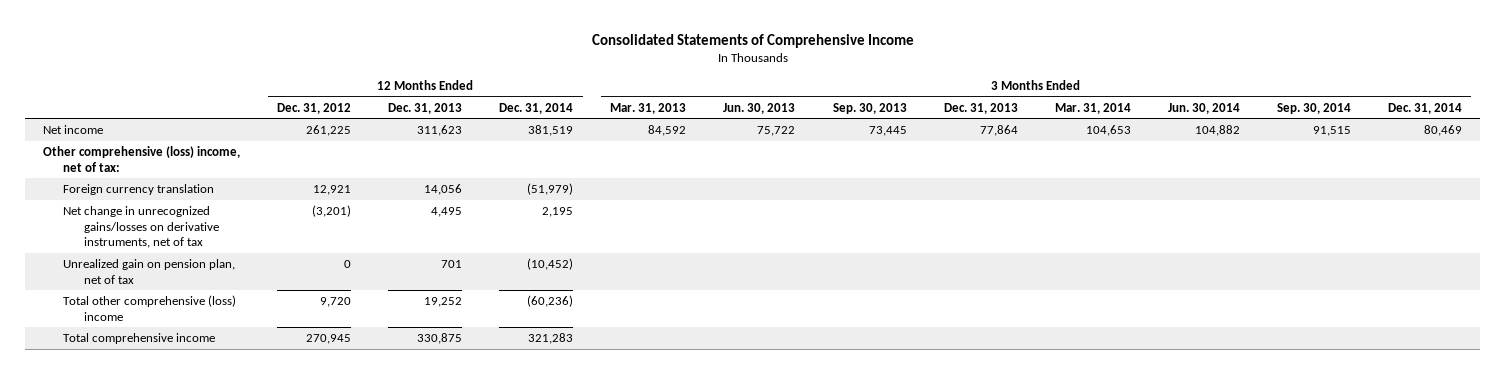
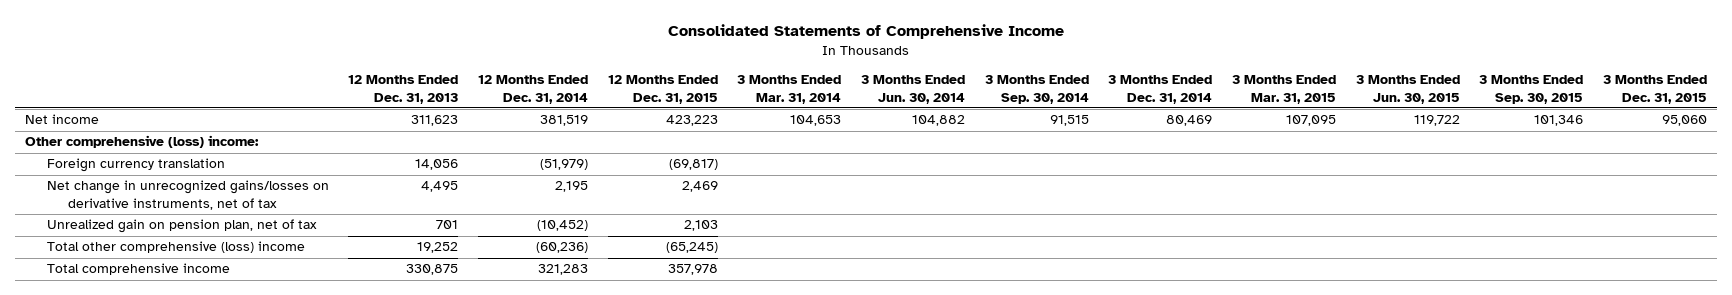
[277,102,352,114] Dec. 31, 2012 -> none
[610,102,687,114] Mar. 31, 2013 -> none
[723,102,796,114] Jun. 30, 2013 -> none
[832,102,907,114] Sep. 30, 2013 -> none
[943,102,1018,114] Dec. 31, 2013 -> none
none -> [607,74,718,104] 12 Months Ended Dec. 31, 2015
none -> [1232,74,1337,104] 3 Months Ended Mar. 31, 2015
none -> [1355,74,1460,104] 3 Months Ended Jun. 30, 2015
none -> [1479,74,1584,104] 3 Months Ended Sep. 30, 2015
none -> [1602,74,1707,104] 3 Months Ended Dec. 31, 2015
[43,146,241,172] Other comprehensive (loss) income, net of tax: -> [25,135,260,149] Other comprehensive (loss) income:

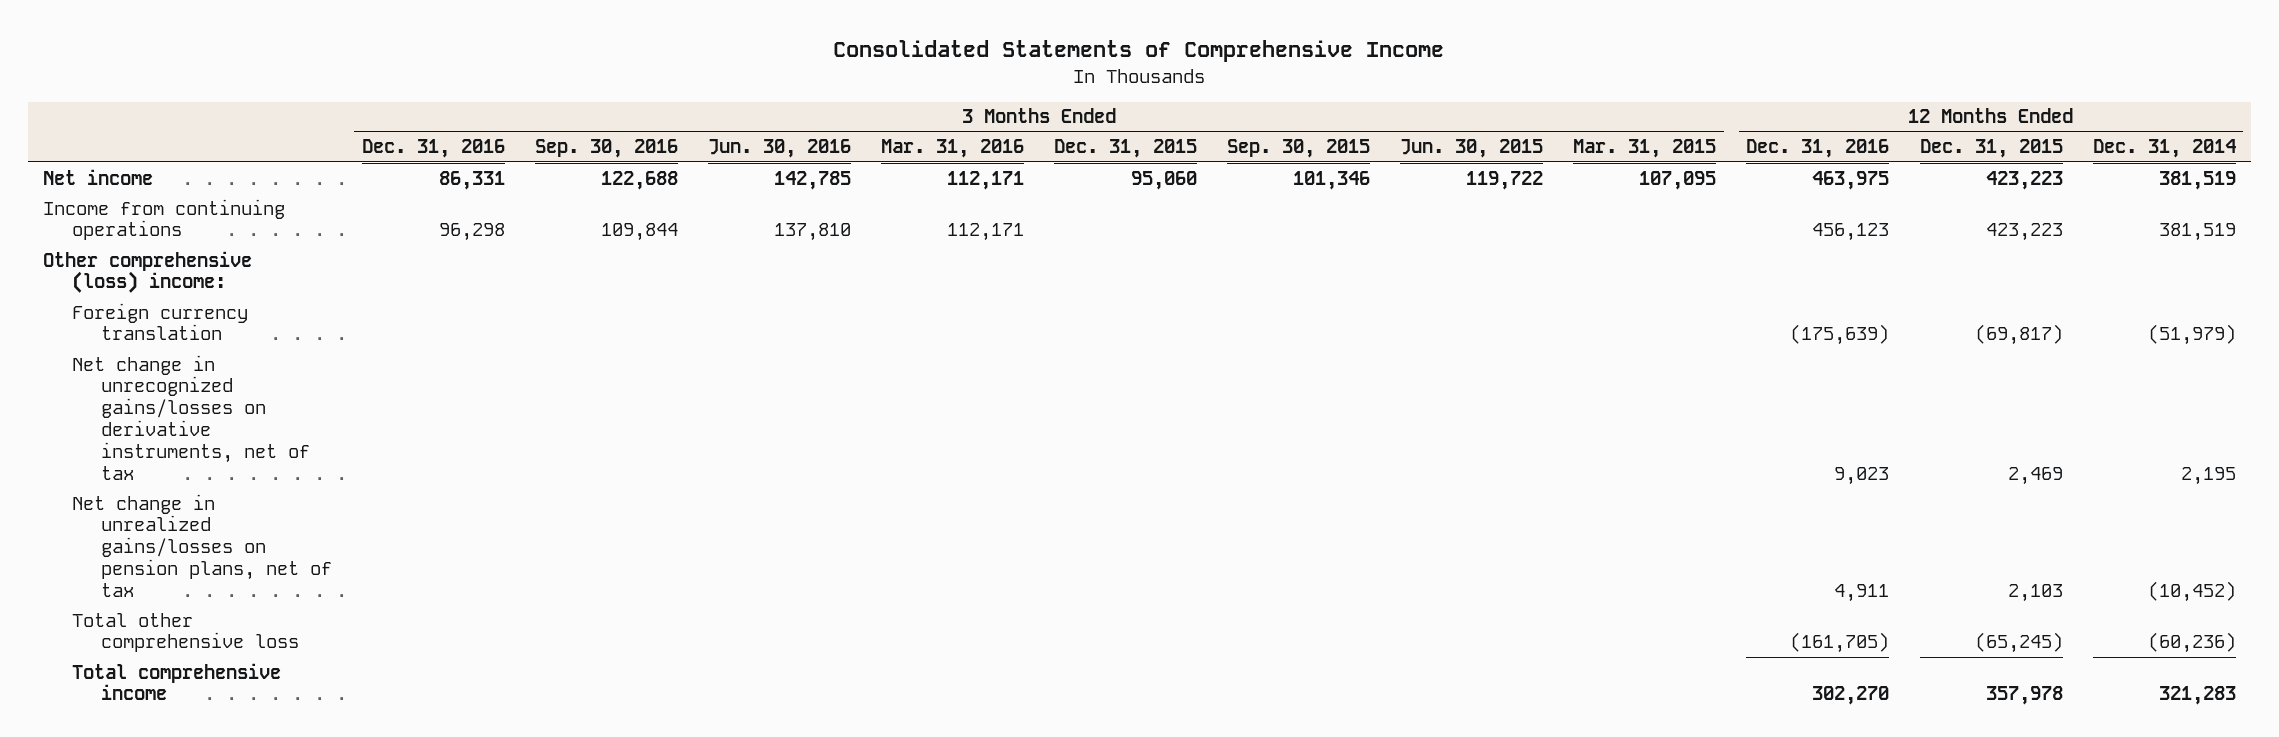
[348,74,459,104] 12 Months Ended Dec. 31, 2013 -> none
[737,74,842,104] 3 Months Ended Mar. 31, 2014 -> none
[861,74,966,104] 3 Months Ended Jun. 30, 2014 -> none
[984,74,1089,104] 3 Months Ended Sep. 30, 2014 -> none
[1108,74,1213,104] 3 Months Ended Dec. 31, 2014 -> none
none -> [361,139,505,159] Dec. 31, 2016
none -> [534,139,678,159] Sep. 30, 2016
none -> [707,139,851,159] Jun. 30, 2016
none -> [880,139,1024,159] Mar. 31, 2016
none -> [1746,139,1890,159] Dec. 31, 2016
none -> [43,198,286,241] Income from continuing operations
[46,219,317,234] Unrealized gain on pension plan, net of tax -> [71,493,332,598] Net change in unrealized gains/losses on pension plans, net of tax
[46,241,305,254] Total other comprehensive (loss) income -> [71,612,299,653] Total other comprehensive loss

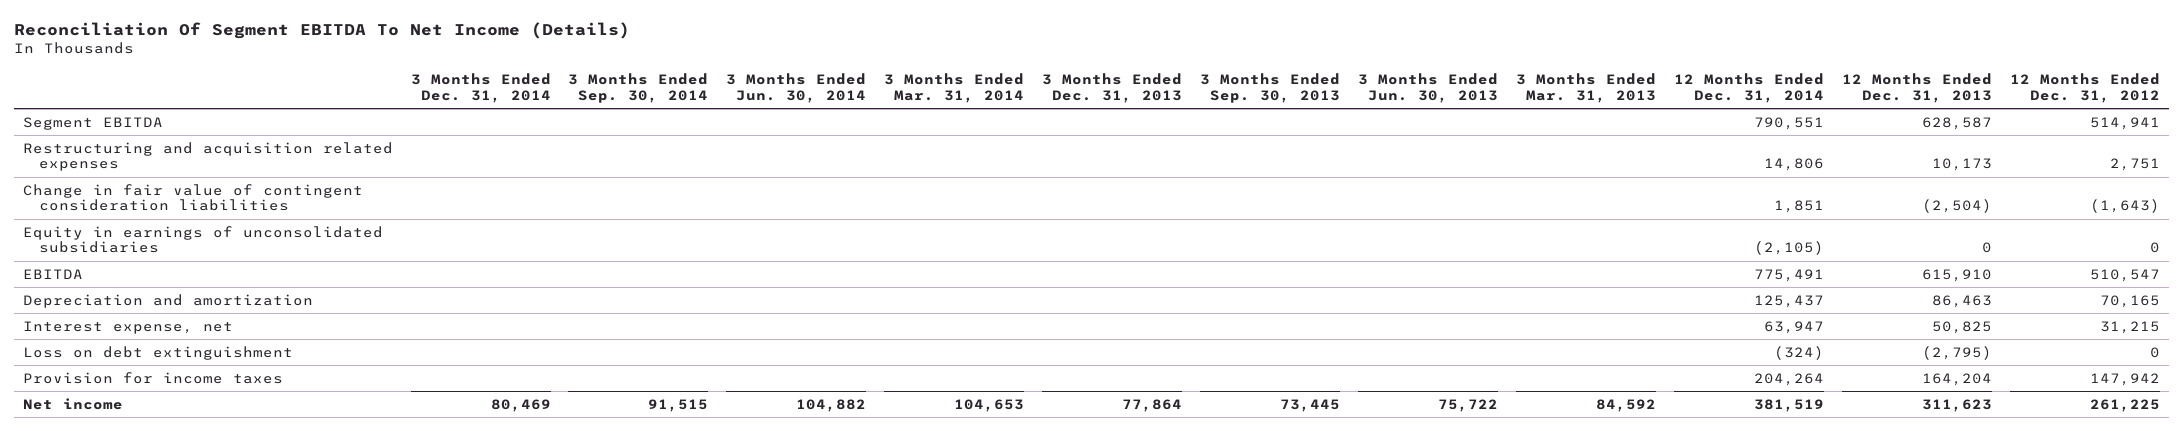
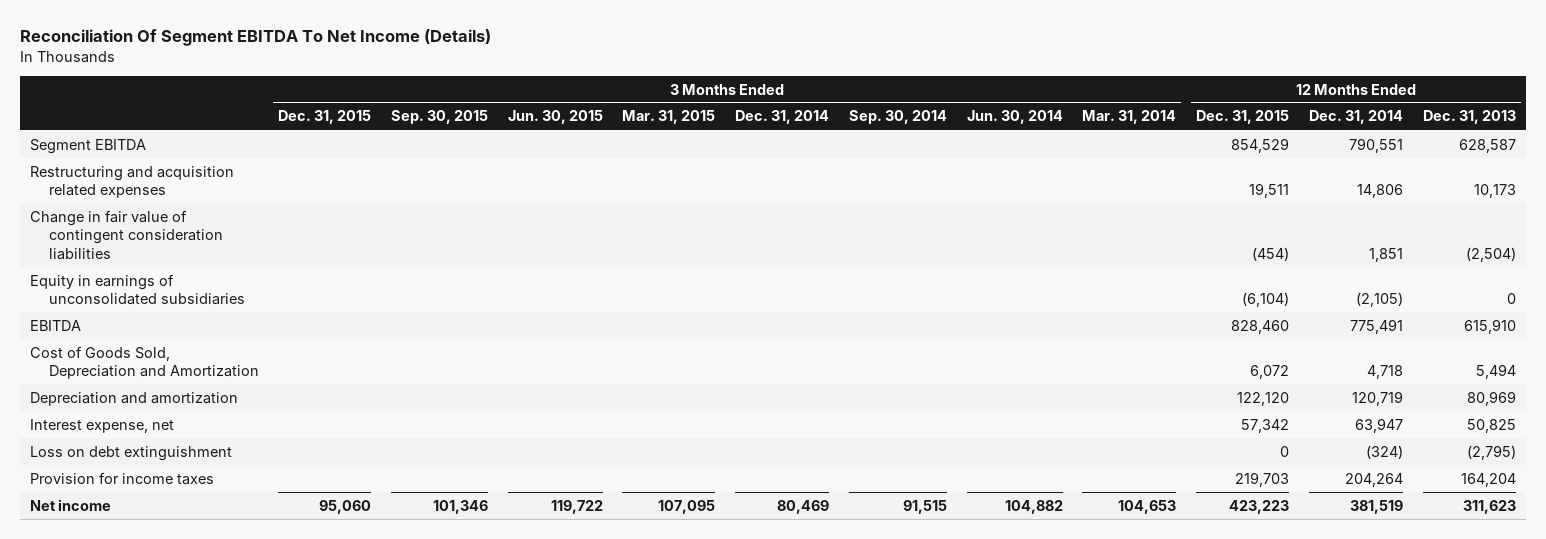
[1042,73,1183,103] 3 Months Ended Dec. 31, 2013 -> none
[1200,73,1341,103] 3 Months Ended Sep. 30, 2013 -> none
[1358,73,1499,103] 3 Months Ended Jun. 30, 2013 -> none
[1515,73,1656,103] 3 Months Ended Mar. 31, 2013 -> none
[2009,73,2160,103] 12 Months Ended Dec. 31, 2012 -> none
none -> [278,110,372,125] Dec. 31, 2015
none -> [391,110,489,125] Sep. 30, 2015
none -> [507,110,603,125] Jun. 30, 2015
none -> [622,110,716,125] Mar. 31, 2015
none -> [1196,110,1290,125] Dec. 31, 2015
none -> [30,345,259,380] Cost of Goods Sold, Depreciation and Amortization
[1753,294,1824,308] 125,437 -> [1351,390,1403,406] 120,719
[1931,294,1992,308] 86,463 -> [1466,390,1516,406] 80,969

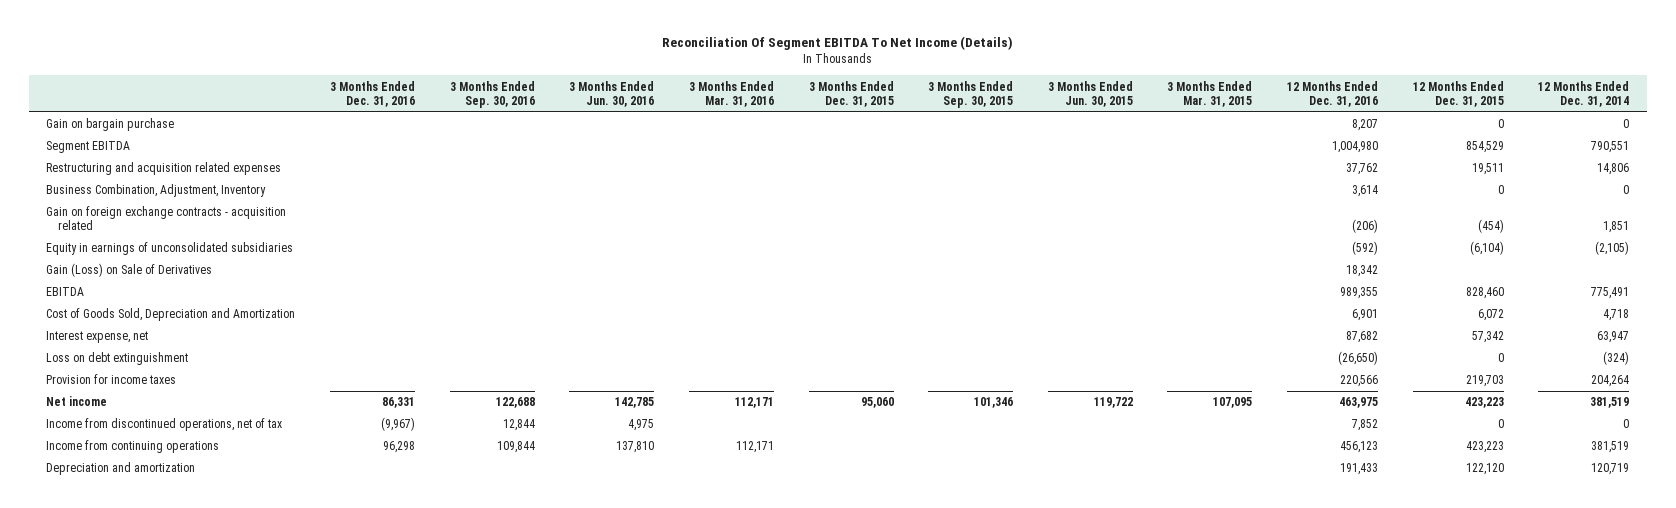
[735,110,830,125] Dec. 31, 2014 -> none
[848,110,947,125] Sep. 30, 2014 -> none
[966,110,1063,125] Jun. 30, 2014 -> none
[1082,110,1177,125] Mar. 31, 2014 -> none
[1422,110,1516,125] Dec. 31, 2013 -> none
none -> [329,80,415,107] 3 Months Ended Dec. 31, 2016
none -> [449,80,535,108] 3 Months Ended Sep. 30, 2016
none -> [569,80,655,107] 3 Months Ended Jun. 30, 2016
none -> [688,80,774,107] 3 Months Ended Mar. 31, 2016
none -> [1287,80,1379,107] 12 Months Ended Dec. 31, 2016
none -> [46,118,175,132] Gain on bargain purchase
none -> [46,184,267,198] Business Combination, Adjustment, Inventory
[30,209,223,260] Change in fair value of contingent consideration liabilities -> [46,206,287,231] Gain on foreign exchange contracts - acquisition related
none -> [46,263,213,278] Gain (Loss) on Sale of Derivatives
none -> [46,418,283,432] Income from discontinued operations, net of tax
none -> [46,440,220,454] Income from continuing operations
[30,391,239,406] Depreciation and amortization -> [46,462,196,476] Depreciation and amortization

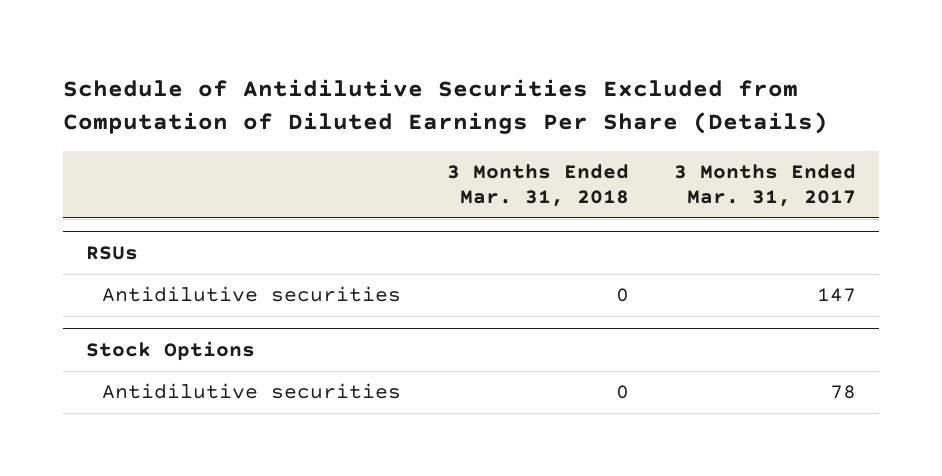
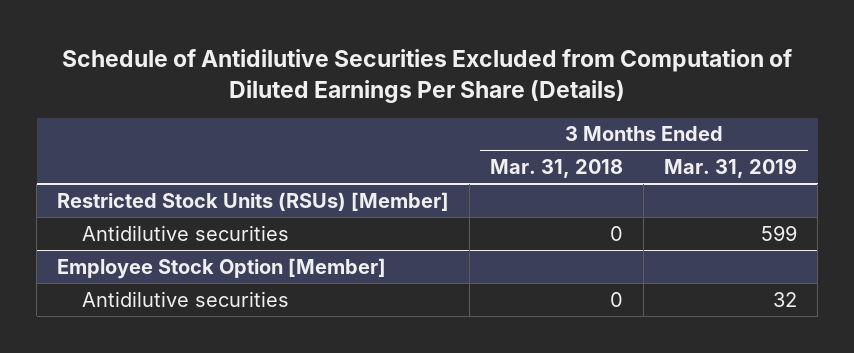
[674,163,857,208] 3 Months Ended Mar. 31, 2017 -> none
none -> [664,158,798,179] Mar. 31, 2019
[85,245,138,260] RSUs -> [57,191,450,211] Restricted Stock Units (RSUs) [Member]
[85,340,255,361] Stock Options -> [57,257,387,279] Employee Stock Option [Member]

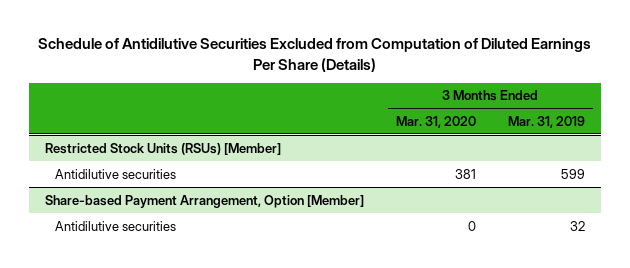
[490,159,624,179] Mar. 31, 2018 -> none
none -> [395,115,476,128] Mar. 31, 2020
[57,257,387,279] Employee Stock Option [Member] -> [45,194,365,208] Share-based Payment Arrangement, Option [Member]

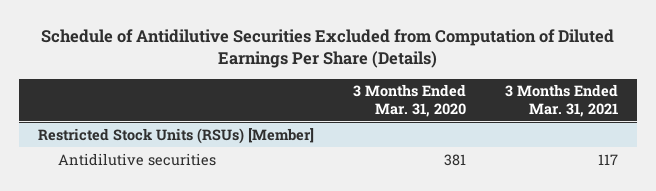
[507,115,585,128] Mar. 31, 2019 -> none
none -> [504,84,618,117] 3 Months Ended Mar. 31, 2021
[45,194,365,208] Share-based Payment Arrangement, Option [Member] -> none
[54,220,176,231] Antidilutive securities -> none

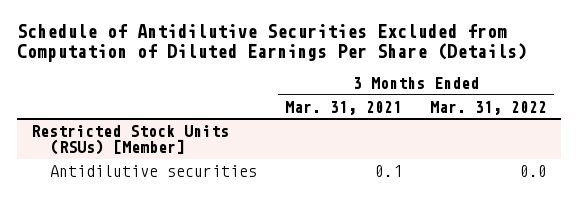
[353,84,467,117] 3 Months Ended Mar. 31, 2020 -> none
none -> [429,100,547,115] Mar. 31, 2022
[597,153,618,165] 117 -> [374,164,402,177] 0.1

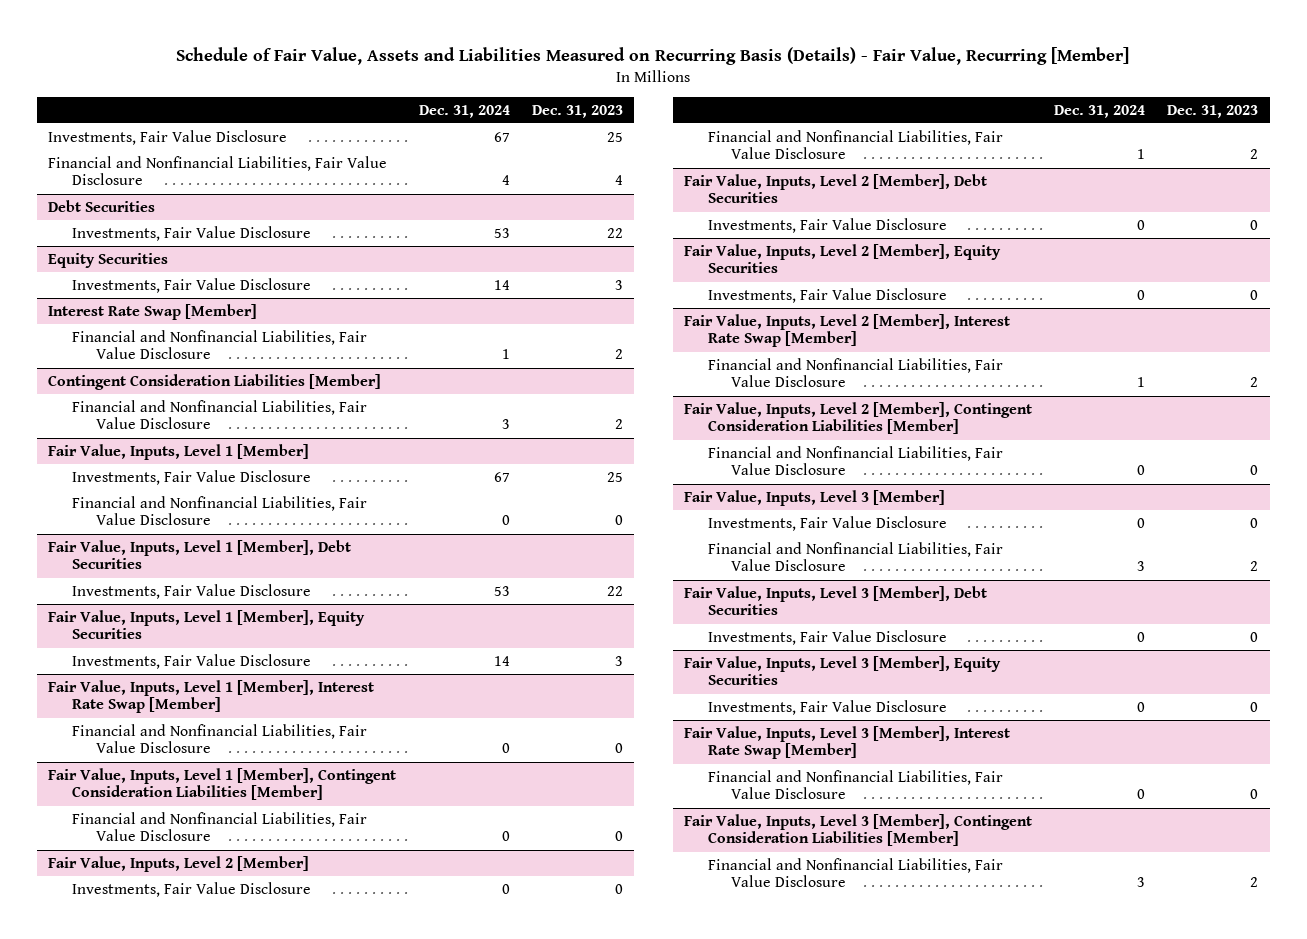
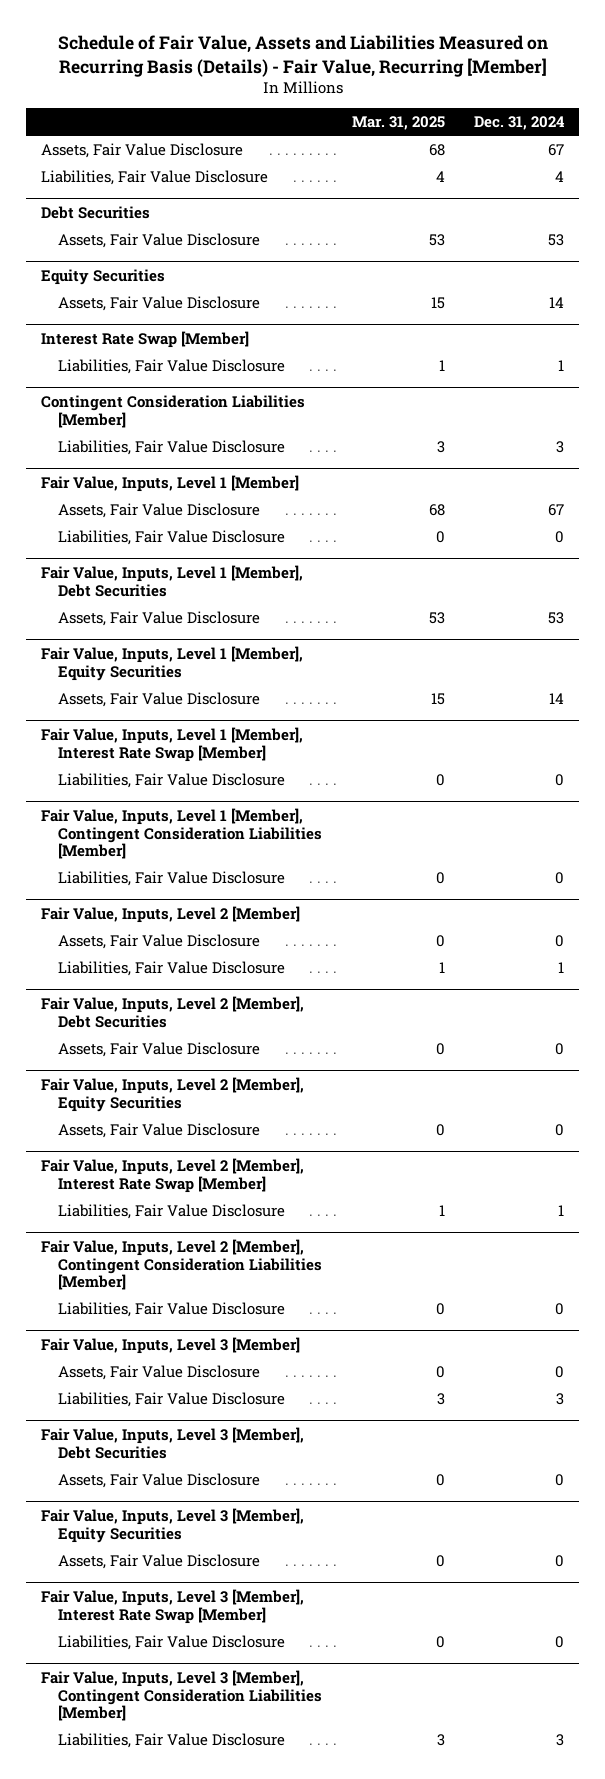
[532,104,624,118] Dec. 31, 2023 -> none
none -> [351,116,445,131] Mar. 31, 2025
[48,129,288,145] Investments, Fair Value Disclosure -> [40,142,243,158] Assets, Fair Value Disclosure
[48,155,388,186] Financial and Nonfinancial Liabilities, Fair Value Disclosure -> [40,169,268,185] Liabilities, Fair Value Disclosure
[72,225,312,241] Investments, Fair Value Disclosure -> [58,232,261,248] Assets, Fair Value Disclosure
[72,277,312,293] Investments, Fair Value Disclosure -> [58,295,261,311] Assets, Fair Value Disclosure
[72,329,368,360] Financial and Nonfinancial Liabilities, Fair Value Disclosure -> [58,358,286,374] Liabilities, Fair Value Disclosure
[72,399,368,430] Financial and Nonfinancial Liabilities, Fair Value Disclosure -> [58,439,286,455] Liabilities, Fair Value Disclosure
[72,469,312,485] Investments, Fair Value Disclosure -> [58,502,261,518] Assets, Fair Value Disclosure
[72,495,368,526] Financial and Nonfinancial Liabilities, Fair Value Disclosure -> [58,529,286,545] Liabilities, Fair Value Disclosure
[72,583,312,599] Investments, Fair Value Disclosure -> [58,610,261,626] Assets, Fair Value Disclosure
[72,653,312,669] Investments, Fair Value Disclosure -> [58,691,261,707] Assets, Fair Value Disclosure
[72,723,368,754] Financial and Nonfinancial Liabilities, Fair Value Disclosure -> [58,772,286,788] Liabilities, Fair Value Disclosure
[72,811,368,842] Financial and Nonfinancial Liabilities, Fair Value Disclosure -> [58,870,286,886] Liabilities, Fair Value Disclosure
[72,881,312,897] Investments, Fair Value Disclosure -> [58,933,261,949] Assets, Fair Value Disclosure
[707,129,1003,160] Financial and Nonfinancial Liabilities, Fair Value Disclosure -> [58,960,286,976] Liabilities, Fair Value Disclosure
[707,217,947,233] Investments, Fair Value Disclosure -> [58,1041,261,1057] Assets, Fair Value Disclosure
[707,287,947,303] Investments, Fair Value Disclosure -> [58,1122,261,1138] Assets, Fair Value Disclosure
[707,357,1003,388] Financial and Nonfinancial Liabilities, Fair Value Disclosure -> [58,1203,286,1219] Liabilities, Fair Value Disclosure
[707,445,1003,476] Financial and Nonfinancial Liabilities, Fair Value Disclosure -> [58,1301,286,1317] Liabilities, Fair Value Disclosure
[707,515,947,531] Investments, Fair Value Disclosure -> [58,1364,261,1380] Assets, Fair Value Disclosure
[707,541,1003,572] Financial and Nonfinancial Liabilities, Fair Value Disclosure -> [58,1391,286,1407] Liabilities, Fair Value Disclosure
[707,629,947,645] Investments, Fair Value Disclosure -> [58,1472,261,1488] Assets, Fair Value Disclosure
[707,699,947,715] Investments, Fair Value Disclosure -> [58,1553,261,1569] Assets, Fair Value Disclosure
[707,769,1003,800] Financial and Nonfinancial Liabilities, Fair Value Disclosure -> [58,1634,286,1650] Liabilities, Fair Value Disclosure
[707,857,1003,888] Financial and Nonfinancial Liabilities, Fair Value Disclosure -> [58,1732,286,1748] Liabilities, Fair Value Disclosure

